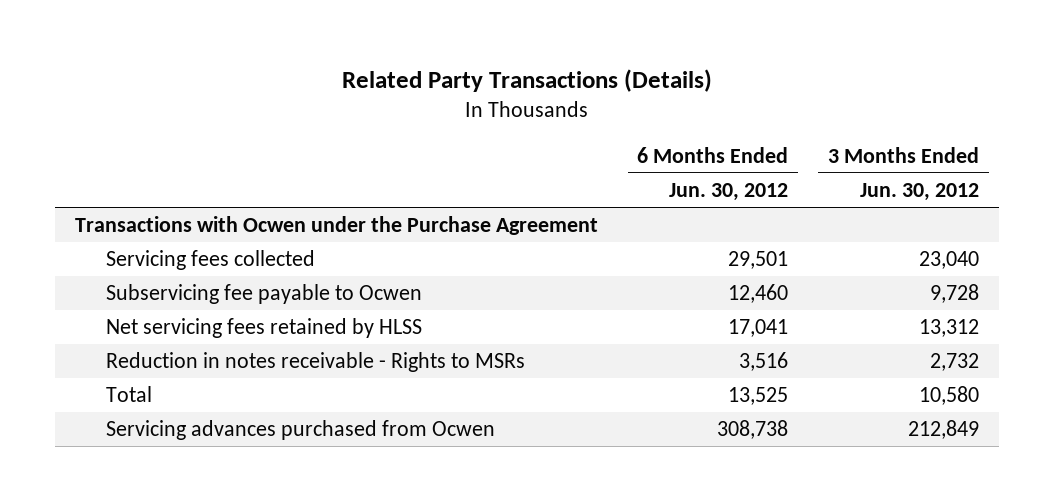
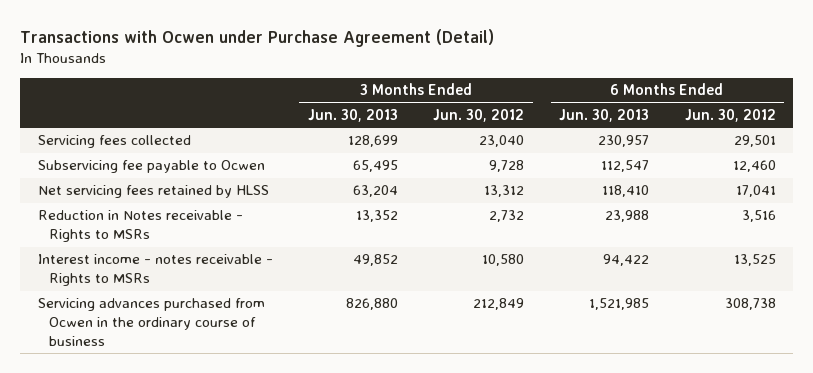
[341,69,712,93] Related Party Transactions (Details) -> [20,29,495,48] Transactions with Ocwen under Purchase Agreement (Detail)
none -> [307,108,398,122] Jun. 30, 2013
none -> [559,108,650,122] Jun. 30, 2013
[74,216,598,236] Transactions with Ocwen under the Purchase Agreement -> none
[105,352,525,373] Reduction in notes receivable - Rights to MSRs -> [37,210,243,243] Reduction in Notes receivable - Rights to MSRs
[105,386,152,403] Total -> [37,254,273,287] Interest income - notes receivable - Rights to MSRs
[105,420,495,441] Servicing advances purchased from Ocwen -> [37,298,265,347] Servicing advances purchased from Ocwen in the ordinary course of business

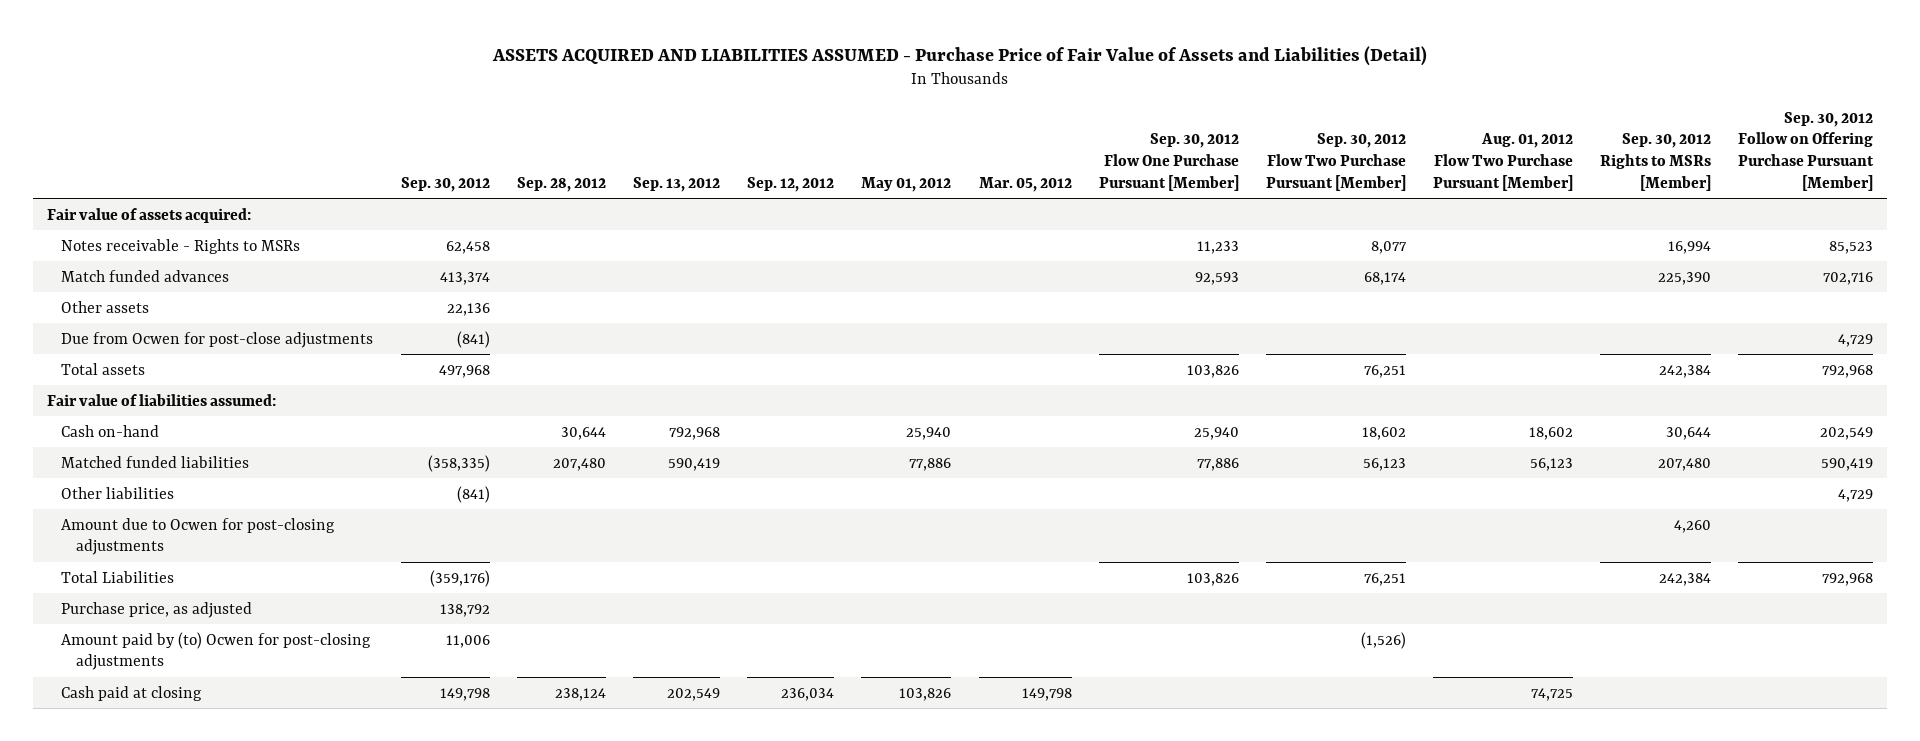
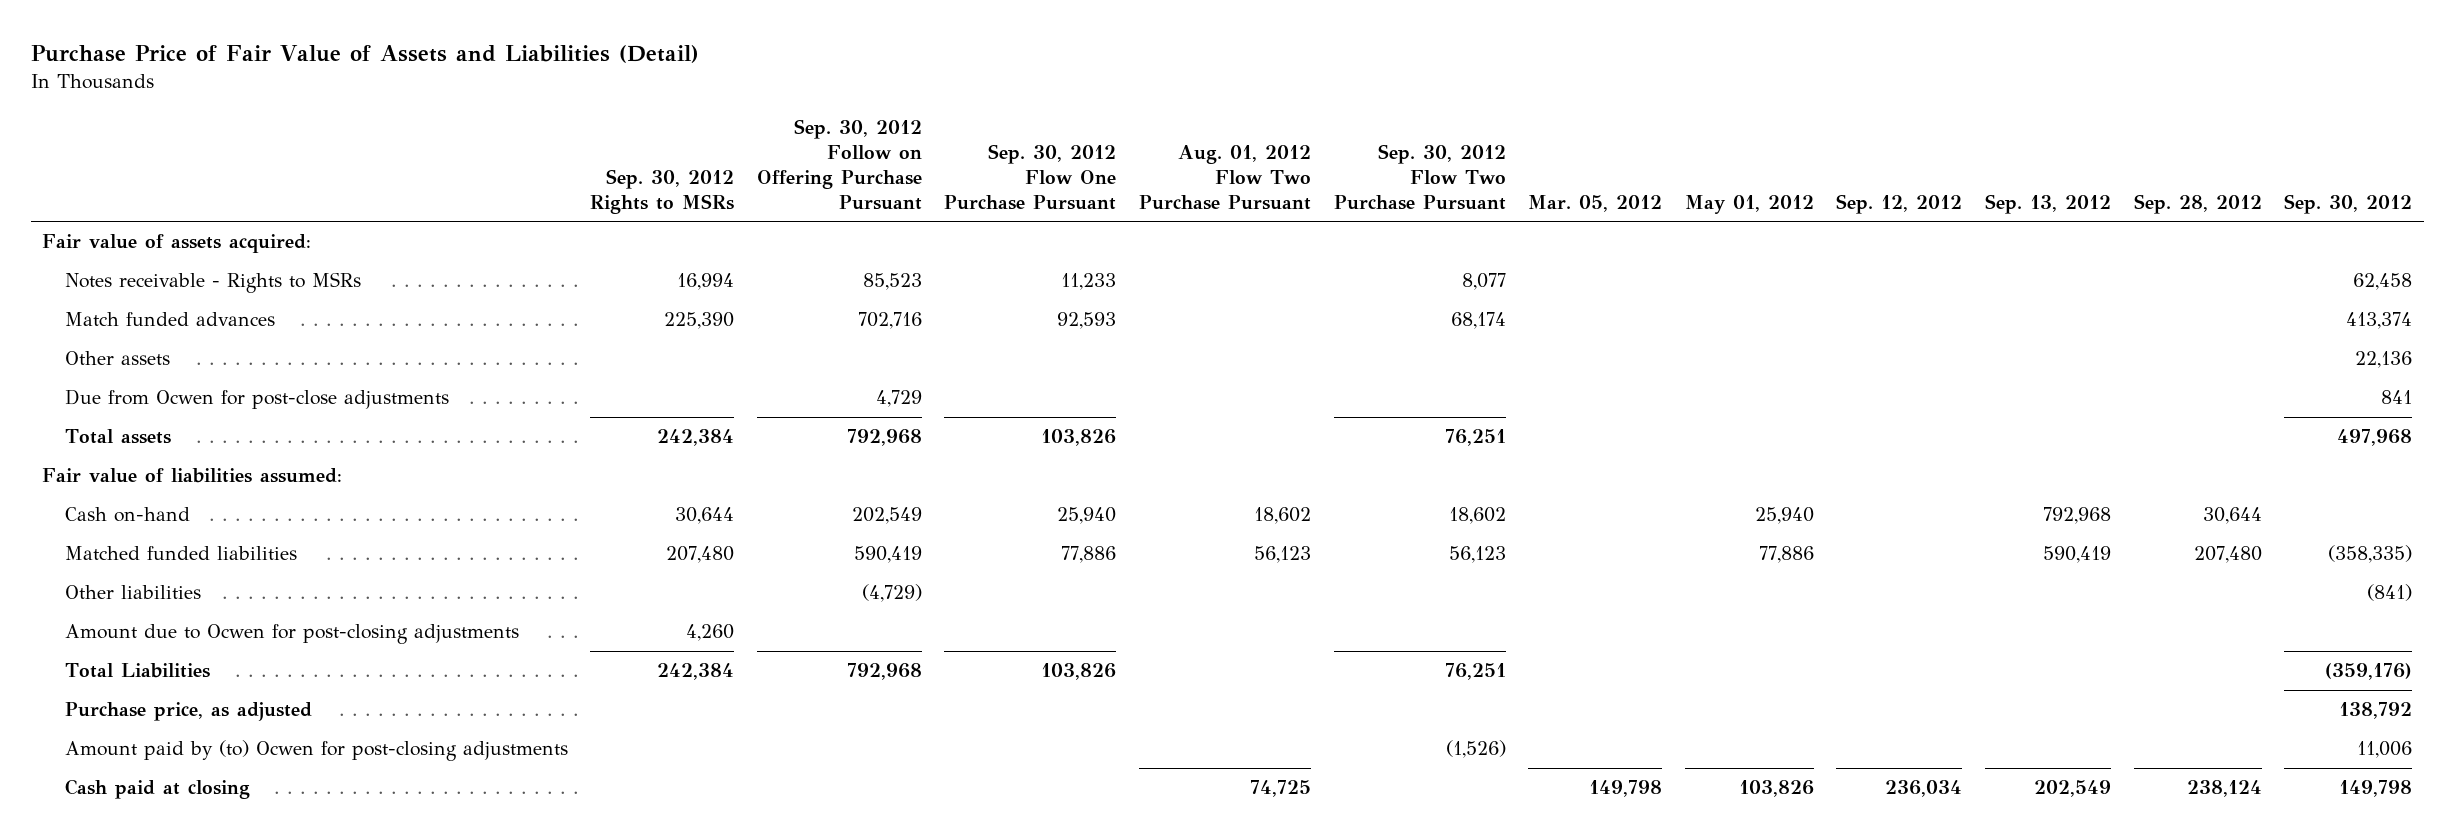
[492,45,1428,66] ASSETS ACQUIRED AND LIABILITIES ASSUMED - Purchase Price of Fair Value of Assets and Liabilities (Detail) -> [30,45,699,64] Purchase Price of Fair Value of Assets and Liabilities (Detail)
[1098,133,1239,191] Sep. 30, 2012 Flow One Purchase Pursuant [Member] -> none
[1265,133,1406,191] Sep. 30, 2012 Flow Two Purchase Pursuant [Member] -> none
[1433,133,1574,191] Aug. 01, 2012 Flow Two Purchase Pursuant [Member] -> none
[1600,133,1712,191] Sep. 30, 2012 Rights to MSRs [Member] -> none
[1738,111,1875,191] Sep. 30, 2012 Follow on Offering Purchase Pursuant [Member] -> none
none -> [590,168,735,214] Sep. 30, 2012 Rights to MSRs
none -> [756,118,922,210] Sep. 30, 2012 Follow on Offering Purchase Pursuant
none -> [944,143,1117,210] Sep. 30, 2012 Flow One Purchase Pursuant
none -> [1139,144,1312,210] Aug. 01, 2012 Flow Two Purchase Pursuant
none -> [1333,143,1506,210] Sep. 30, 2012 Flow Two Purchase Pursuant
[456,330,490,348] (841) -> [2381,390,2413,405] 841

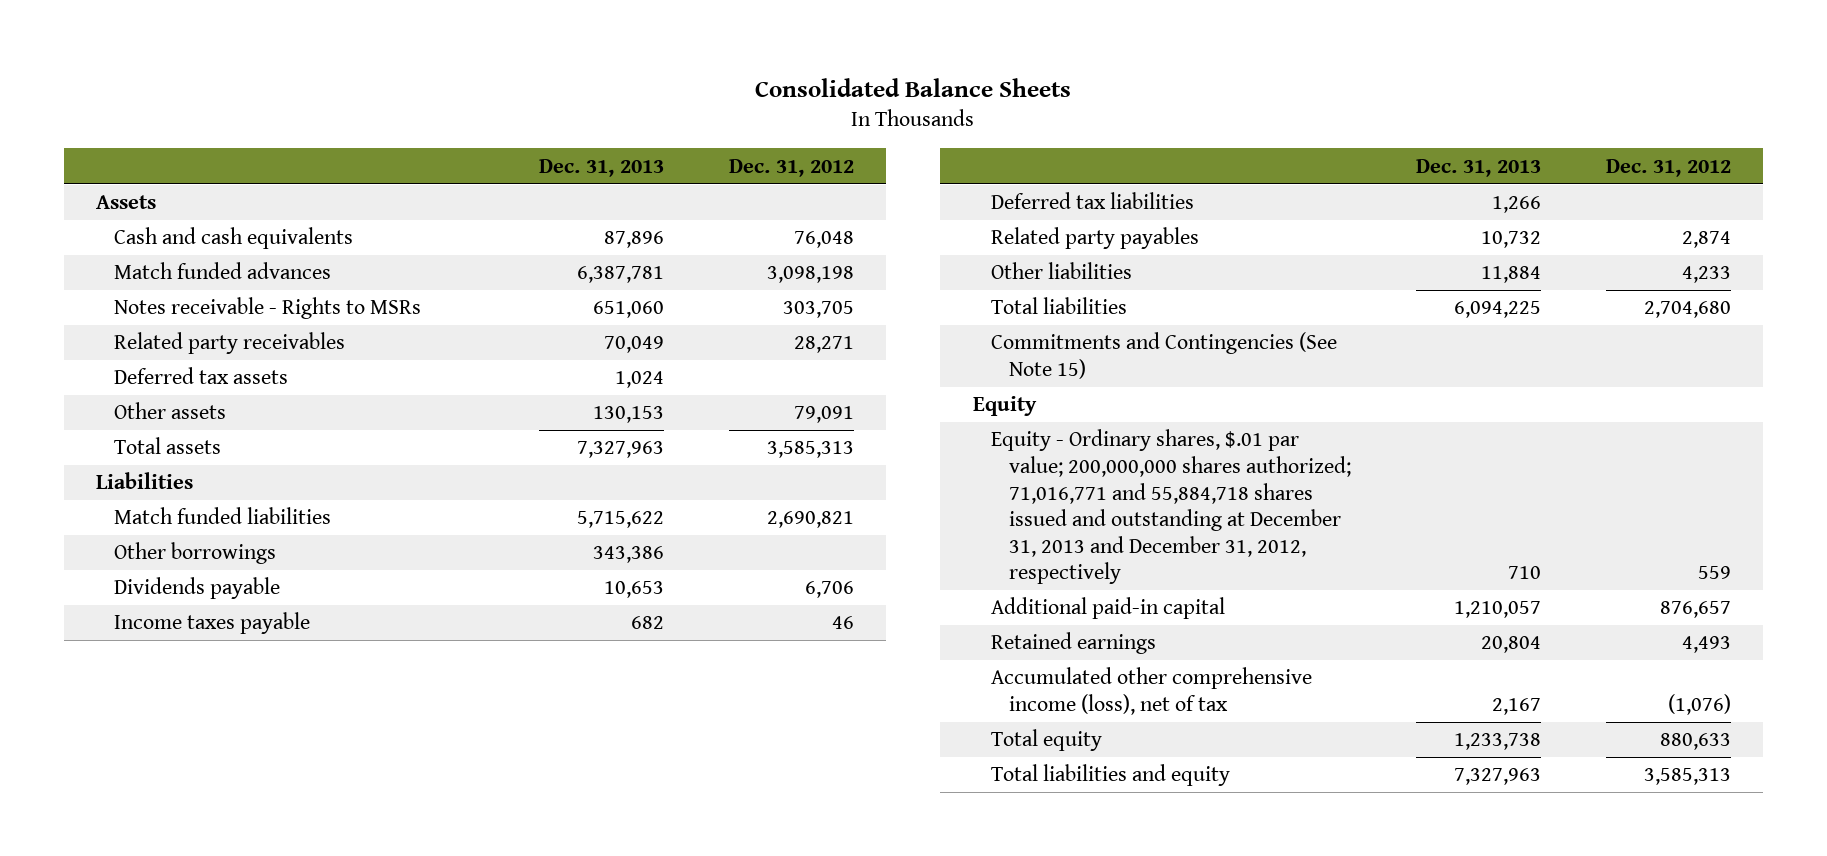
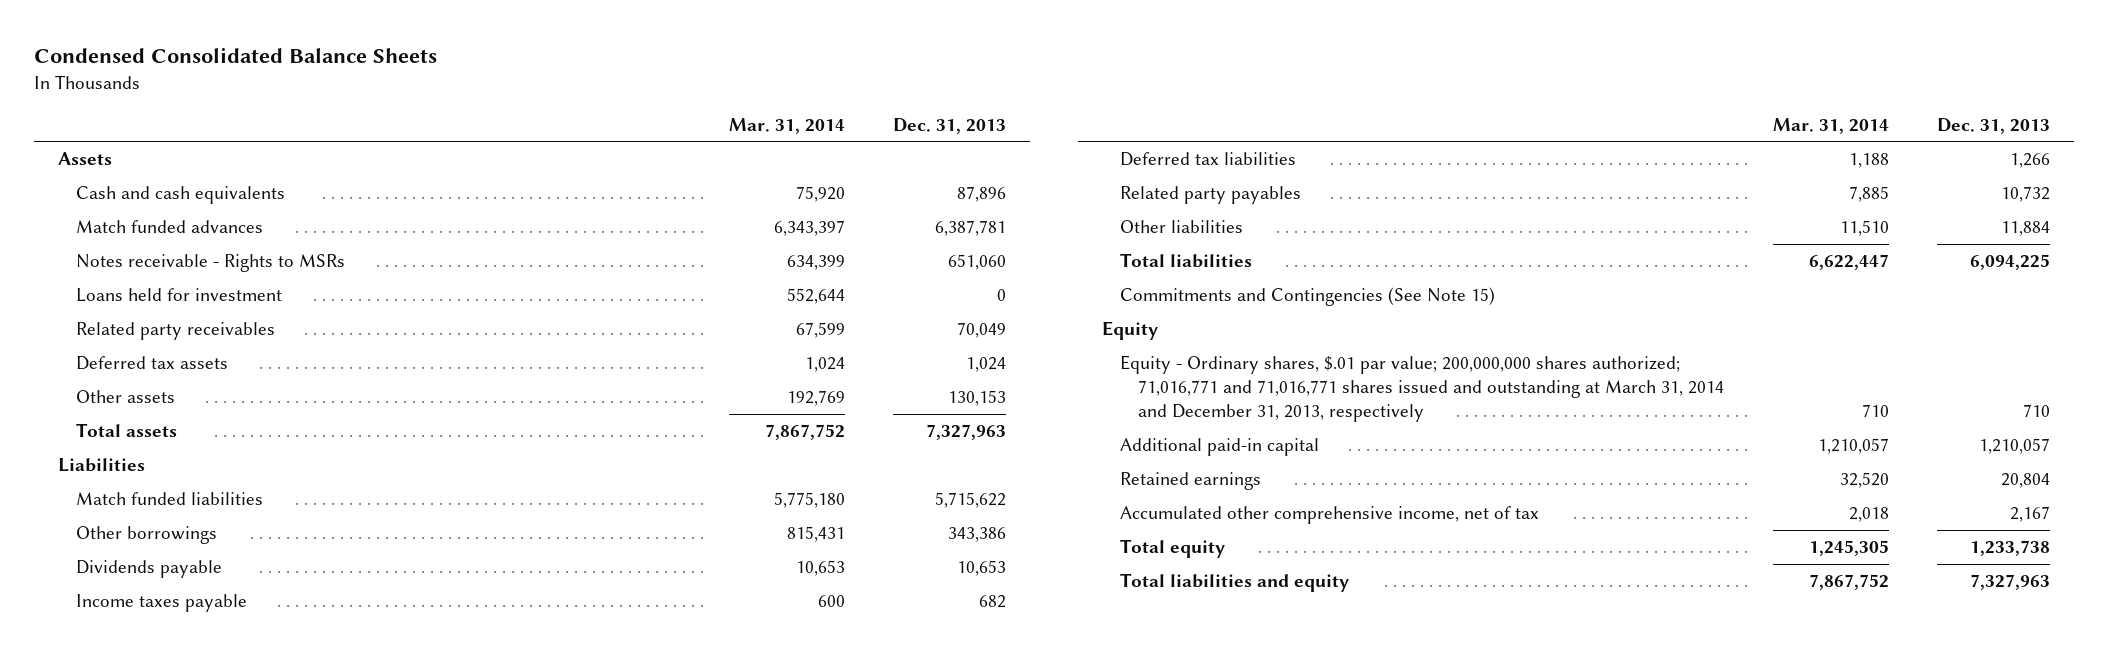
[755,78,1072,98] Consolidated Balance Sheets -> [33,47,437,64] Condensed Consolidated Balance Sheets
[729,158,855,177] Dec. 31, 2012 -> none
none -> [728,117,845,134] Mar. 31, 2014
none -> [76,287,283,302] Loans held for investment
[990,429,1352,585] Equity - Ordinary shares, $.01 par value; 200,000,000 shares authorized; 71,016,771 and 55,884,718 shares issued and outstanding at December 31, 2013 and December 31, 2012, respectively -> [1120,354,1725,423] Equity - Ordinary shares, $.01 par value; 200,000,000 shares authorized; 71,016,771 and 71,016,771 shares issued and outstanding at March 31, 2014 and December 31, 2013, respectively
[990,667,1312,716] Accumulated other comprehensive income (loss), net of tax -> [1120,505,1540,524] Accumulated other comprehensive income, net of tax

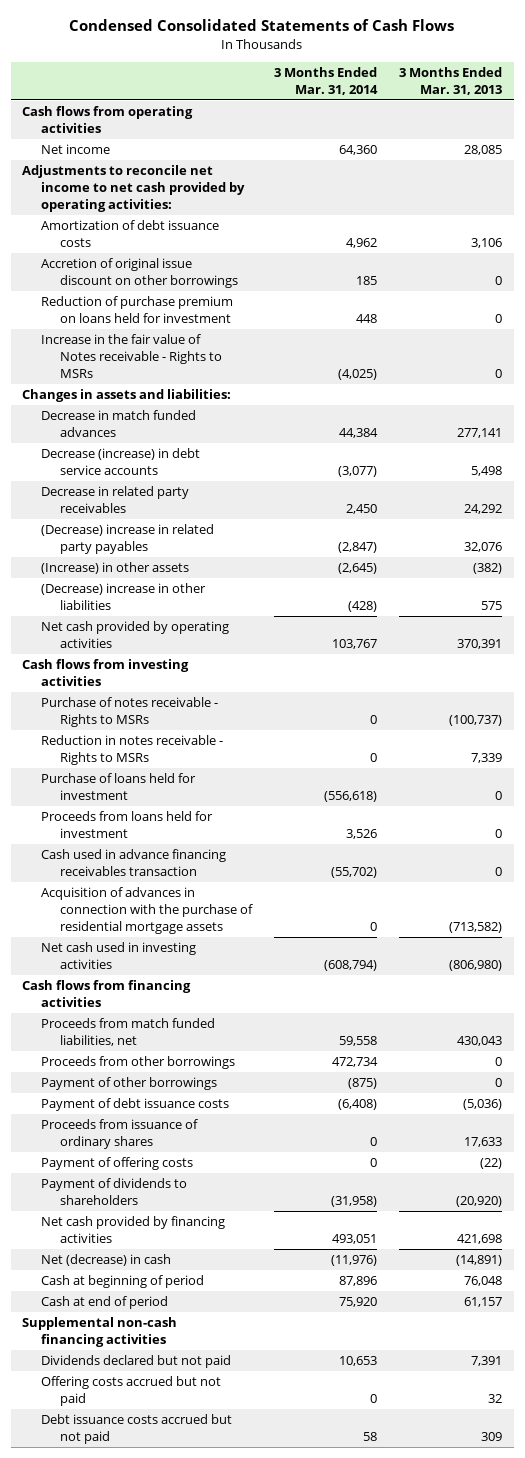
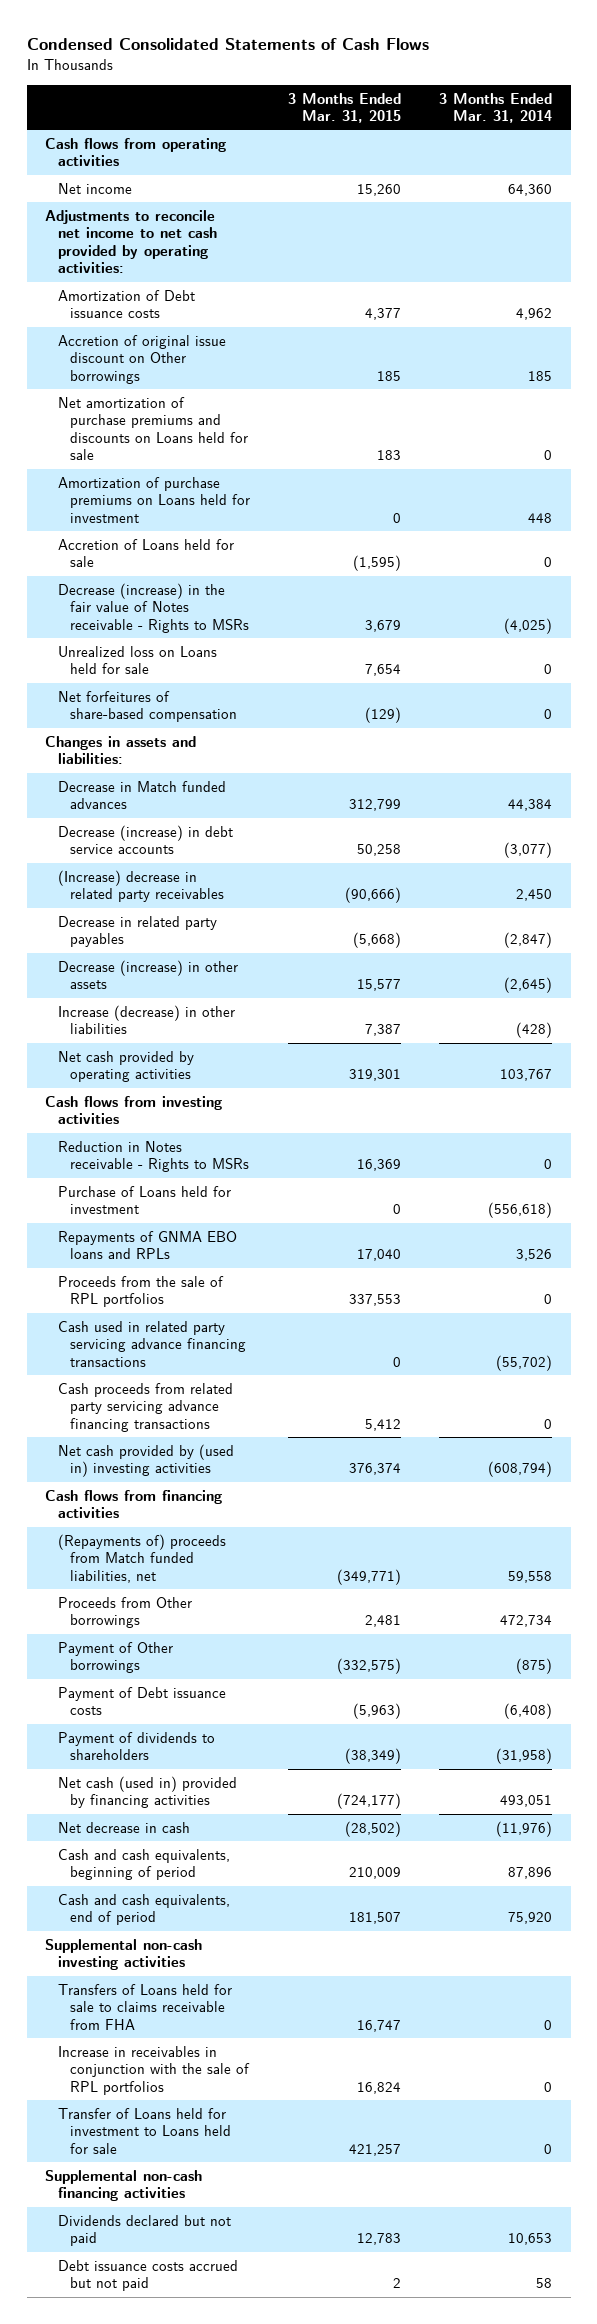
[399,67,503,95] 3 Months Ended Mar. 31, 2013 -> none
none -> [288,92,402,123] 3 Months Ended Mar. 31, 2015
[40,220,219,247] Amortization of debt issuance costs -> [57,289,195,319] Amortization of Debt issuance costs
[40,258,238,288] Accretion of original issue discount on other borrowings -> [57,334,226,384] Accretion of original issue discount on Other borrowings
none -> [57,396,249,461] Net amortization of purchase premiums and discounts on Loans held for sale
[40,296,233,323] Reduction of purchase premium on loans held for investment -> [57,476,251,523] Amortization of purchase premiums on Loans held for investment
none -> [57,538,234,568] Accretion of Loans held for sale
[40,334,222,378] Increase in the fair value of Notes receivable - Rights to MSRs -> [57,582,250,633] Decrease (increase) in the fair value of Notes receivable - Rights to MSRs
none -> [57,645,217,675] Unrealized loss on Loans held for sale
none -> [57,690,238,723] Net forfeitures of share-based compensation
[40,410,196,437] Decrease in match funded advances -> [57,780,226,810] Decrease in Match funded advances
[40,486,189,513] Decrease in related party receivables -> [57,869,225,903] (Increase) decrease in related party receivables
[40,524,214,554] (Decrease) increase in related party payables -> [57,915,217,948] Decrease in related party payables
[40,562,189,575] (Increase) in other assets -> [57,959,238,990] Decrease (increase) in other assets
[40,583,206,610] (Decrease) increase in other liabilities -> [57,1004,235,1035] Increase (decrease) in other liabilities
[40,697,218,727] Purchase of notes receivable - Rights to MSRs -> none
[40,887,253,934] Acquisition of advances in connection with the purchase of residential mortgage assets -> none
[40,735,223,765] Reduction in notes receivable - Rights to MSRs -> [57,1140,250,1173] Reduction in Notes receivable - Rights to MSRs
[40,773,196,800] Purchase of loans held for investment -> [57,1185,231,1215] Purchase of Loans held for investment
[40,811,213,838] Proceeds from loans held for investment -> [57,1230,237,1260] Repayments of GNMA EBO loans and RPLs
none -> [57,1275,224,1308] Proceeds from the sale of RPL portfolios
[40,849,226,876] Cash used in advance financing receivables transaction -> [57,1320,247,1367] Cash used in related party servicing advance financing transactions
none -> [57,1382,233,1432] Cash proceeds from related party servicing advance financing transactions
[40,942,196,969] Net cash used in investing activities -> [57,1443,234,1478] Net cash provided by (used in) investing activities
[40,1119,198,1149] Proceeds from issuance of ordinary shares -> none
[40,1157,193,1171] Payment of offering costs -> none
[40,1018,215,1046] Proceeds from match funded liabilities, net -> [57,1533,226,1583] (Repayments of) proceeds from Match funded liabilities, net
[40,1056,235,1070] Proceeds from other borrowings -> [57,1596,192,1629] Proceeds from Other borrowings
[40,1077,217,1091] Payment of other borrowings -> [57,1641,173,1674] Payment of Other borrowings
[40,1098,229,1112] Payment of debt issuance costs -> [57,1686,226,1716] Payment of Debt issuance costs
[40,1216,225,1243] Net cash provided by financing activities -> [57,1775,237,1809] Net cash (used in) provided by financing activities
[40,1254,171,1267] Net (decrease) in cash -> [57,1821,190,1833] Net decrease in cash
[40,1275,204,1289] Cash at beginning of period -> [57,1848,230,1881] Cash and cash equivalents, beginning of period
[40,1296,168,1310] Cash at end of period -> [57,1893,230,1926] Cash and cash equivalents, end of period
none -> [45,1938,203,1971] Supplemental non-cash investing activities
none -> [57,1983,232,2030] Transfers of Loans held for sale to claims receivable from FHA
none -> [57,2045,251,2095] Increase in receivables in conjunction with the sale of RPL portfolios
none -> [57,2107,232,2154] Transfer of Loans held for investment to Loans held for sale
[40,1376,221,1406] Offering costs accrued but not paid -> none

